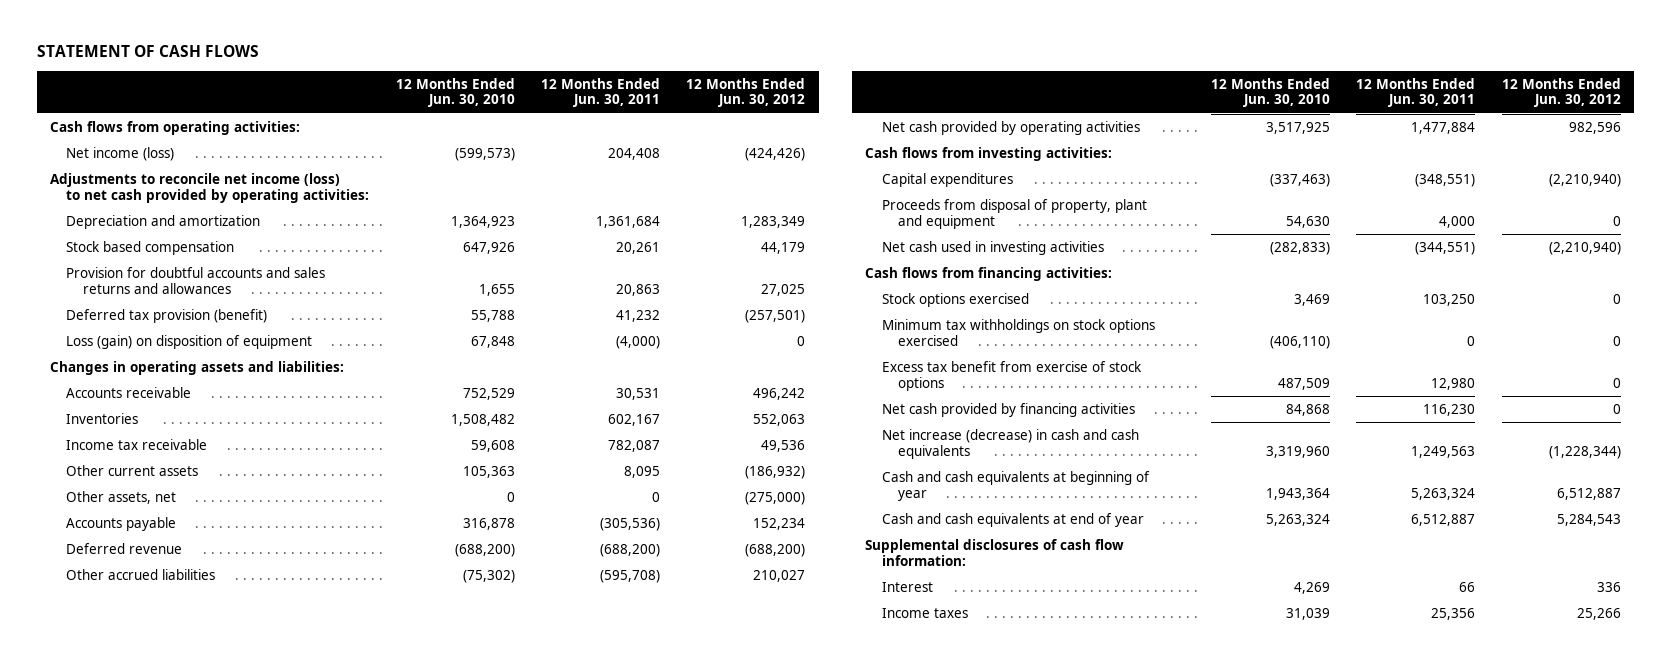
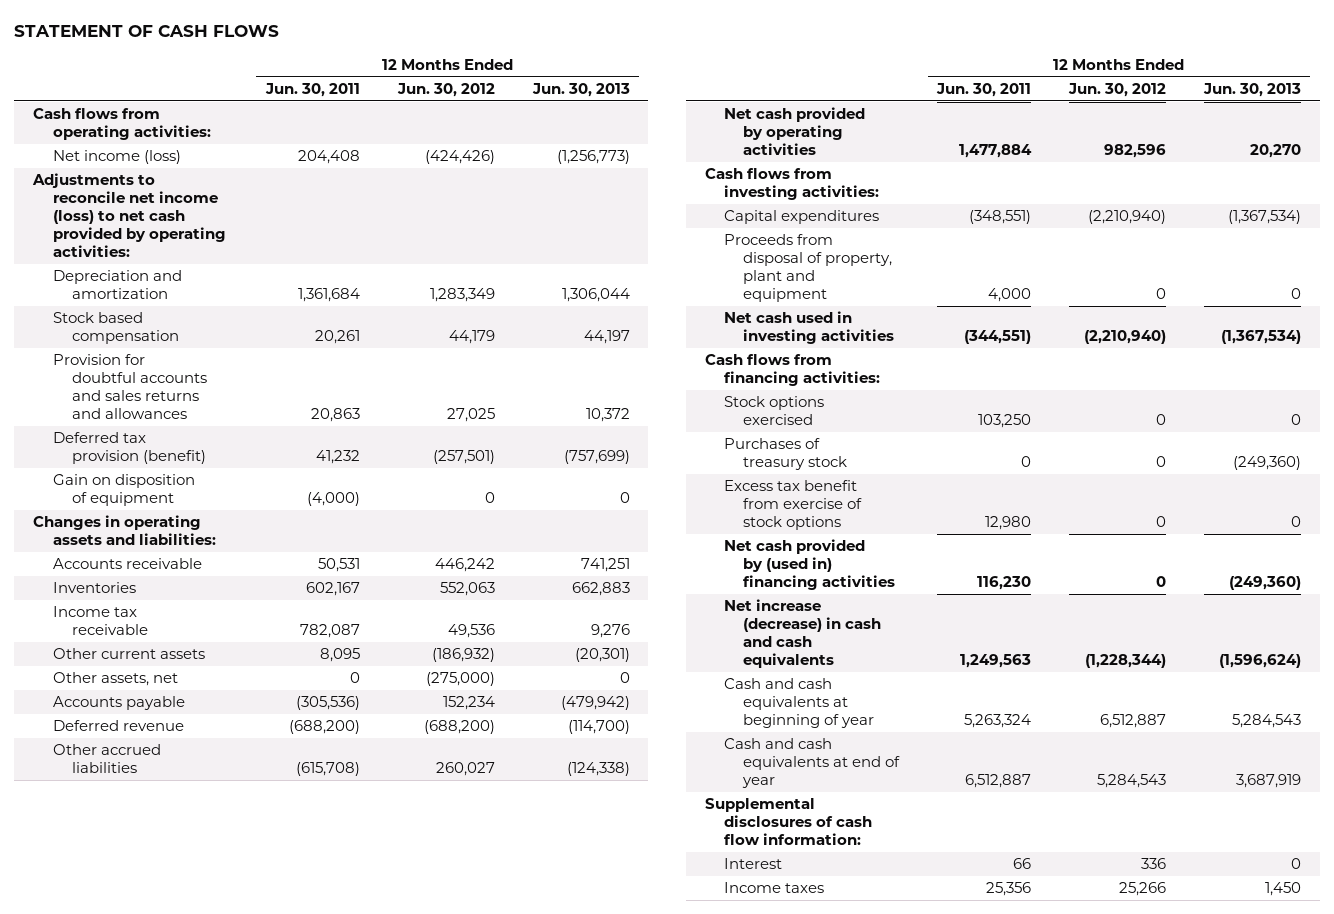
[395,77,515,108] 12 Months Ended Jun. 30, 2010 -> none
none -> [531,82,630,97] Jun. 30, 2013
[66,334,313,349] Loss (gain) on disposition of equipment -> [52,474,195,507] Gain on disposition of equipment
[616,387,661,400] 30,531 -> [317,558,360,573] 50,531
[753,387,806,400] 496,242 -> [434,558,495,573] 446,242
[600,569,661,583] (595,708) -> [295,762,360,777] (615,708)
[753,569,806,582] 210,027 -> [435,762,495,777] 260,027
[881,318,1155,346] Minimum tax withholdings on stock options exercised -> none
none -> [723,438,848,471] Purchases of treasury stock
[881,402,1135,417] Net cash provided by financing activities -> [723,539,896,591] Net cash provided by (used in) financing activities

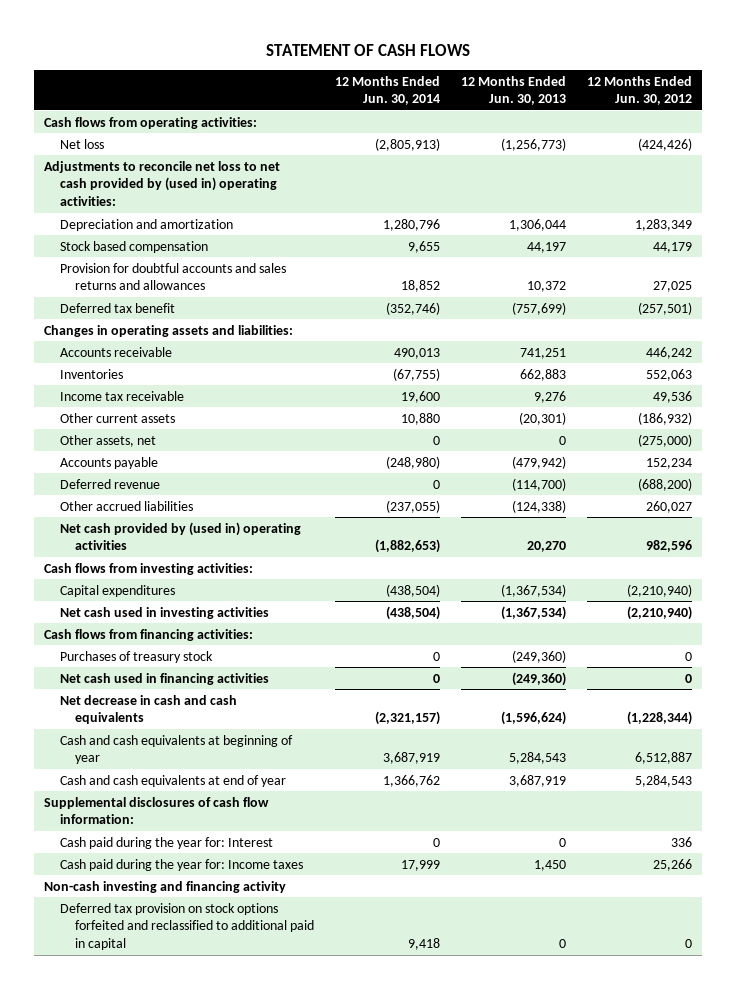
[264,82,360,97] Jun. 30, 2011 -> none
none -> [335,75,441,106] 12 Months Ended Jun. 30, 2014
[52,150,181,165] Net income (loss) -> [59,138,104,149] Net loss
[32,173,226,258] Adjustments to reconcile net income (loss) to net cash provided by operating activities: -> [44,160,281,207] Adjustments to reconcile net loss to net cash provided by (used in) operating activities:
[52,474,195,507] Gain on disposition of equipment -> none
[52,432,206,465] Deferred tax provision (benefit) -> [59,302,175,313] Deferred tax benefit
[723,107,865,156] Net cash provided by operating activities -> [59,521,301,551] Net cash provided by (used in) operating activities
[723,234,893,303] Proceeds from disposal of property, plant and equipment -> none
[723,396,824,426] Stock options exercised -> none
[723,480,863,531] Excess tax benefit from exercise of stock options -> none
[723,539,896,591] Net cash provided by (used in) financing activities -> [59,672,269,685] Net cash used in financing activities
[723,599,882,669] Net increase (decrease) in cash and cash equivalents -> [59,694,237,725] Net decrease in cash and cash equivalents
[723,858,782,870] Interest -> [59,836,273,849] Cash paid during the year for: Interest
[723,882,824,894] Income taxes -> [59,858,303,871] Cash paid during the year for: Income taxes
none -> [44,880,287,893] Non-cash investing and financing activity
none -> [59,902,315,951] Deferred tax provision on stock options forfeited and reclassified to additional paid in capital

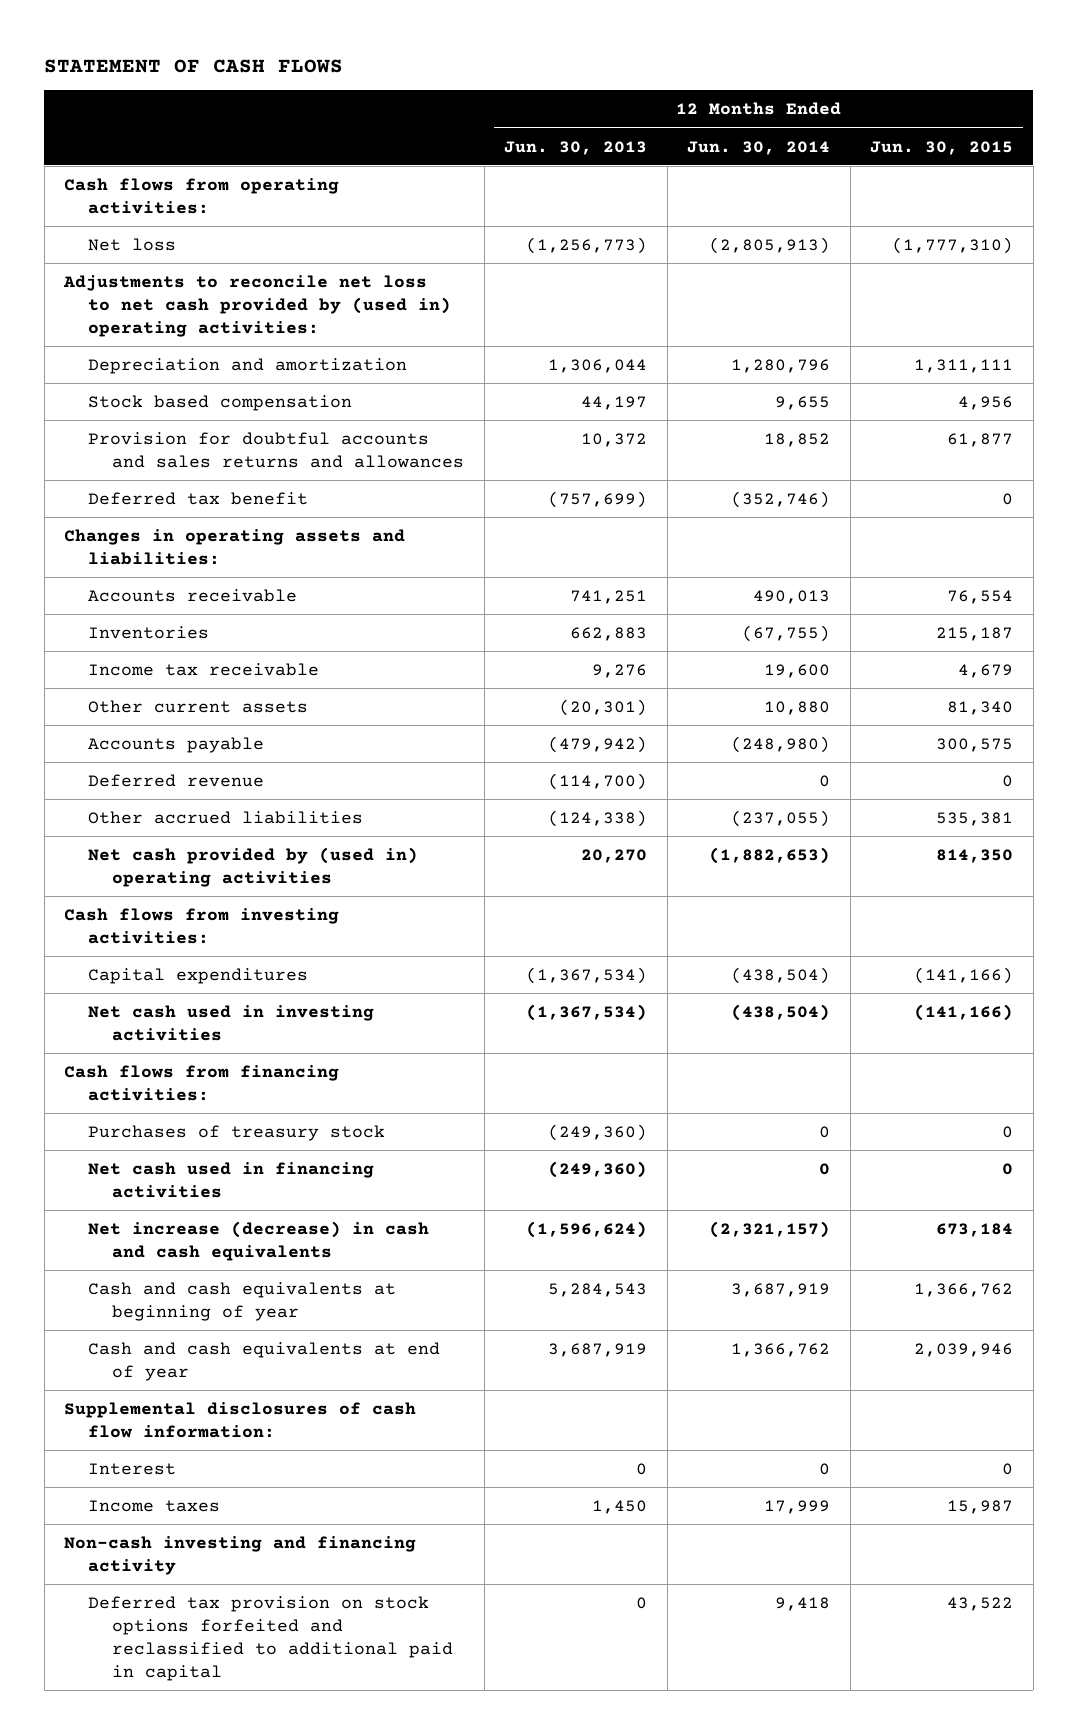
[586,75,692,106] 12 Months Ended Jun. 30, 2012 -> none
none -> [870,140,1014,155] Jun. 30, 2015
[59,434,156,447] Other assets, net -> none
[59,694,237,725] Net decrease in cash and cash equivalents -> [88,1220,430,1261] Net increase (decrease) in cash and cash equivalents
[59,836,273,849] Cash paid during the year for: Interest -> [88,1462,177,1475] Interest
[59,858,303,871] Cash paid during the year for: Income taxes -> [88,1499,221,1512] Income taxes

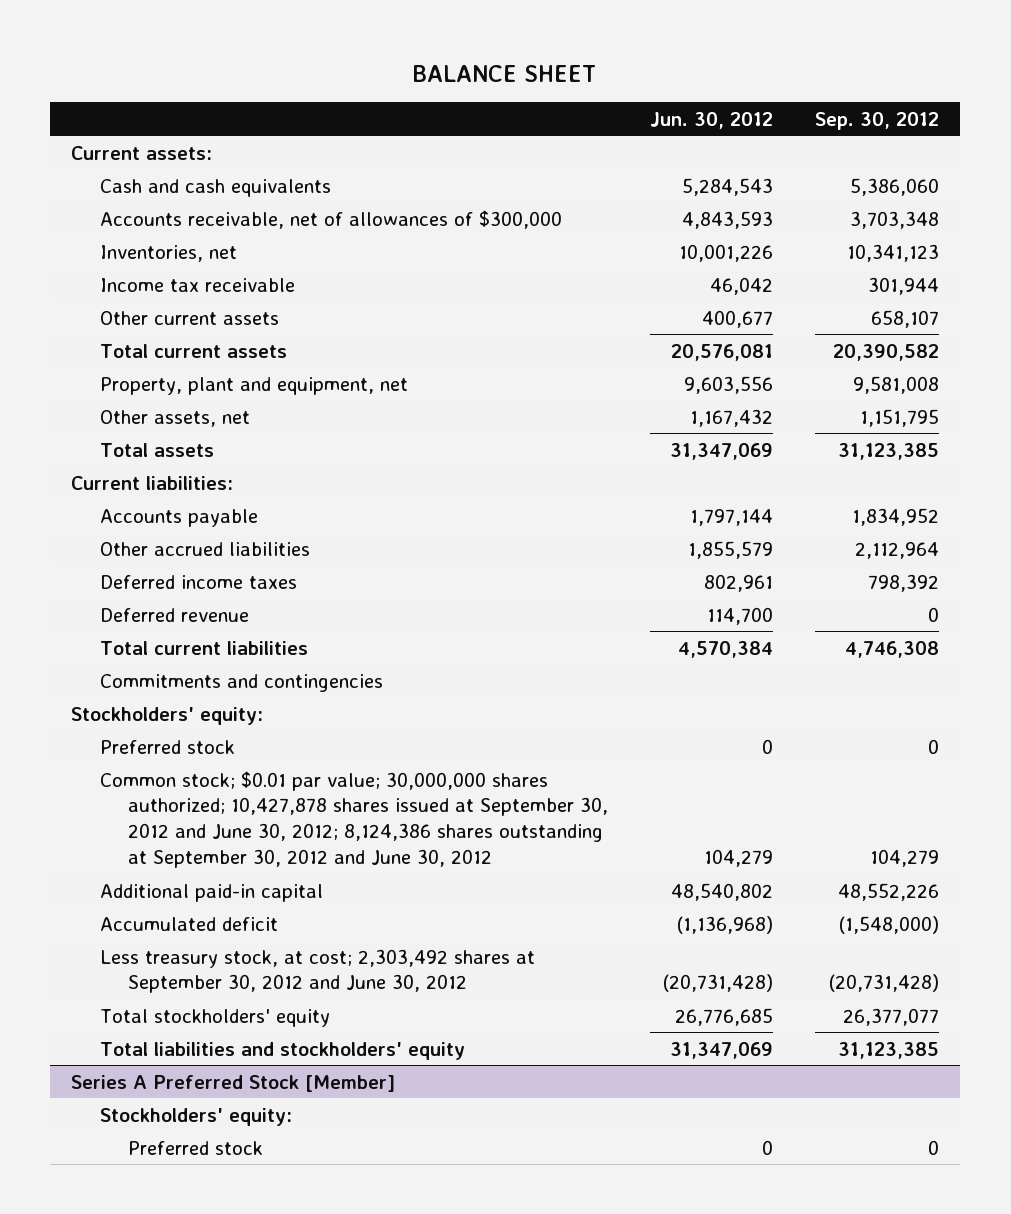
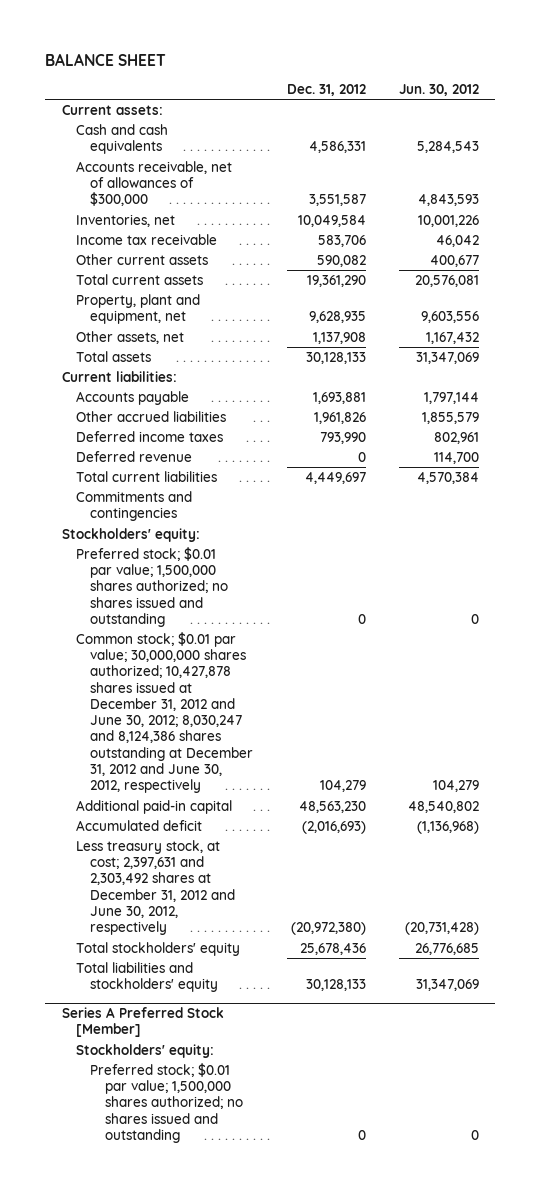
[815,111,940,130] Sep. 30, 2012 -> none
none -> [286,83,366,96] Dec. 31, 2012
[99,739,235,754] Preferred stock -> [75,546,229,627] Preferred stock; $0.01 par value; 1,500,000 shares authorized; no shares issued and outstanding
[99,770,608,869] Common stock; $0.01 par value; 30,000,000 shares authorized; 10,427,878 shares issued at September 30, 2012 and June 30, 2012; 8,124,386 shares outstanding at September 30, 2012 and June 30, 2012 -> [75,631,254,794] Common stock; $0.01 par value; 30,000,000 shares authorized; 10,427,878 shares issued at December 31, 2012 and June 30, 2012; 8,030,247 and 8,124,386 shares outstanding at December 31, 2012 and June 30, 2012, respectively
[99,948,535,994] Less treasury stock, at cost; 2,303,492 shares at September 30, 2012 and June 30, 2012 -> [75,839,236,936] Less treasury stock, at cost; 2,397,631 and 2,303,492 shares at December 31, 2012 and June 30, 2012, respectively
[127,1140,263,1155] Preferred stock -> [90,1062,243,1143] Preferred stock; $0.01 par value; 1,500,000 shares authorized; no shares issued and outstanding

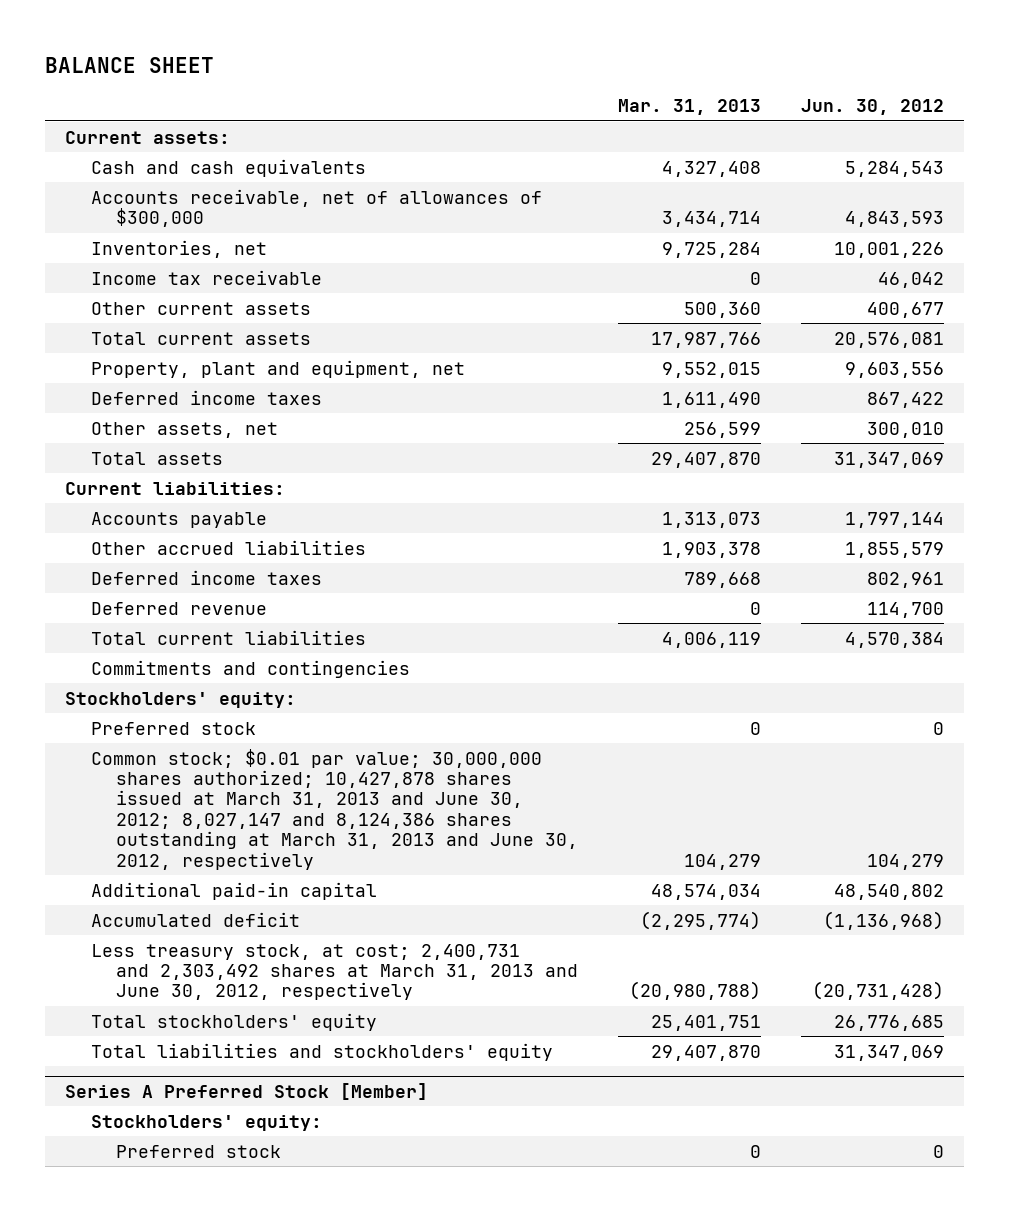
[286,83,366,96] Dec. 31, 2012 -> none
none -> [618,99,762,116] Mar. 31, 2013
none -> [90,389,322,405] Deferred income taxes
[425,331,479,344] 1,167,432 -> [867,421,945,438] 300,010
[75,546,229,627] Preferred stock; $0.01 par value; 1,500,000 shares authorized; no shares issued and outstanding -> [90,721,256,735] Preferred stock
[75,631,254,794] Common stock; $0.01 par value; 30,000,000 shares authorized; 10,427,878 shares issued at December 31, 2012 and June 30, 2012; 8,030,247 and 8,124,386 shares outstanding at December 31, 2012 and June 30, 2012, respectively -> [90,748,579,870] Common stock; $0.01 par value; 30,000,000 shares authorized; 10,427,878 shares issued at March 31, 2013 and June 30, 2012; 8,027,147 and 8,124,386 shares outstanding at March 31, 2013 and June 30, 2012, respectively
[75,839,236,936] Less treasury stock, at cost; 2,397,631 and 2,303,492 shares at December 31, 2012 and June 30, 2012, respectively -> [90,943,579,1001] Less treasury stock, at cost; 2,400,731 and 2,303,492 shares at March 31, 2013 and June 30, 2012, respectively
[90,1062,243,1143] Preferred stock; $0.01 par value; 1,500,000 shares authorized; no shares issued and outstanding -> [116,1144,282,1158] Preferred stock

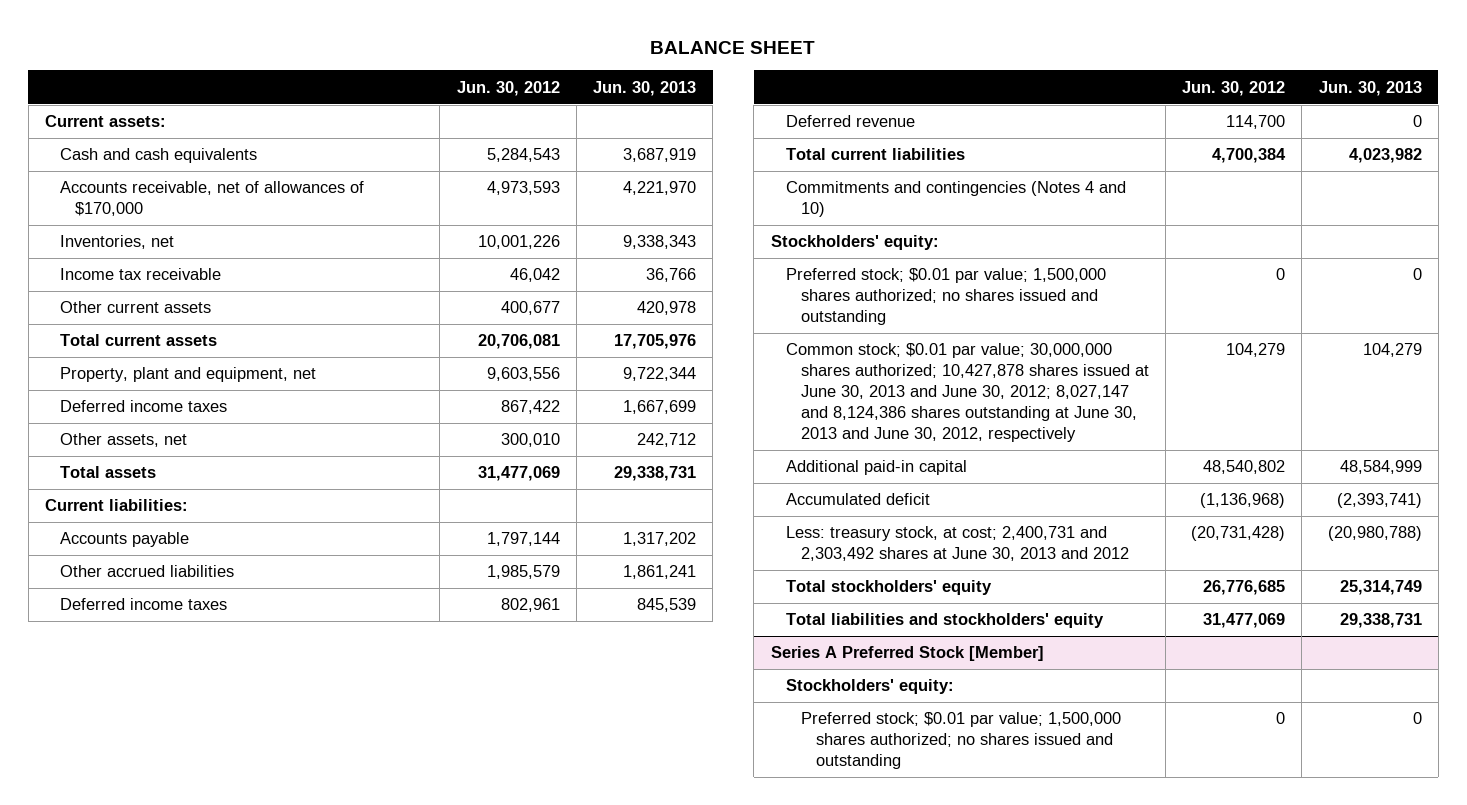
[618,99,762,116] Mar. 31, 2013 -> none
none -> [593,80,697,96] Jun. 30, 2013
[90,188,542,228] Accounts receivable, net of allowances of $300,000 -> [60,181,365,217] Accounts receivable, net of allowances of $170,000
[845,211,945,228] 4,843,593 -> [486,181,560,196] 4,973,593
[834,331,945,348] 20,576,081 -> [477,334,560,350] 20,706,081
[834,451,945,468] 31,347,069 -> [477,466,560,482] 31,477,069
[845,541,945,558] 1,855,579 -> [486,565,560,580] 1,985,579
[845,631,945,648] 4,570,384 -> [1212,148,1287,164] 4,700,384
[90,659,410,678] Commitments and contingencies -> [785,181,1126,218] Commitments and contingencies (Notes 4 and 10)
[90,721,256,735] Preferred stock -> [785,268,1106,326] Preferred stock; $0.01 par value; 1,500,000 shares authorized; no shares issued and outstanding
[90,748,579,870] Common stock; $0.01 par value; 30,000,000 shares authorized; 10,427,878 shares issued at March 31, 2013 and June 30, 2012; 8,027,147 and 8,124,386 shares outstanding at March 31, 2013 and June 30, 2012, respectively -> [785,343,1149,442] Common stock; $0.01 par value; 30,000,000 shares authorized; 10,427,878 shares issued at June 30, 2013 and June 30, 2012; 8,027,147 and 8,124,386 shares outstanding at June 30, 2013 and June 30, 2012, respectively
[90,943,579,1001] Less treasury stock, at cost; 2,400,731 and 2,303,492 shares at March 31, 2013 and June 30, 2012, respectively -> [785,526,1129,562] Less: treasury stock, at cost; 2,400,731 and 2,303,492 shares at June 30, 2013 and 2012
[834,1044,945,1061] 31,347,069 -> [1203,613,1286,629] 31,477,069
[116,1144,282,1158] Preferred stock -> [800,712,1121,770] Preferred stock; $0.01 par value; 1,500,000 shares authorized; no shares issued and outstanding

